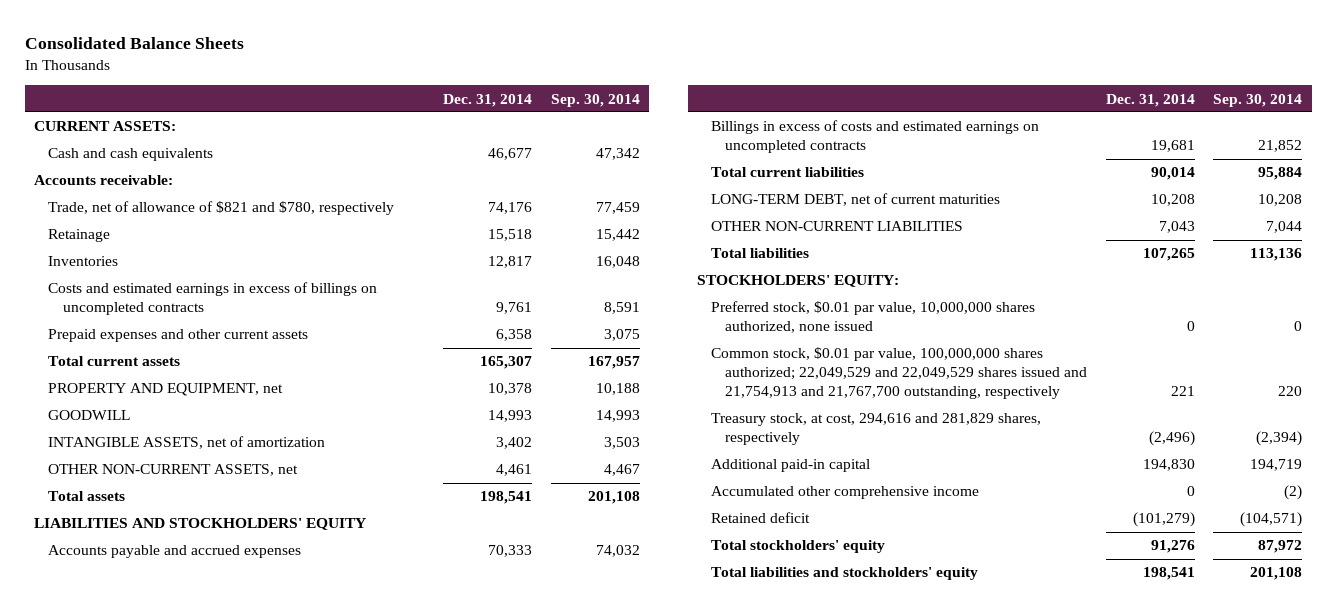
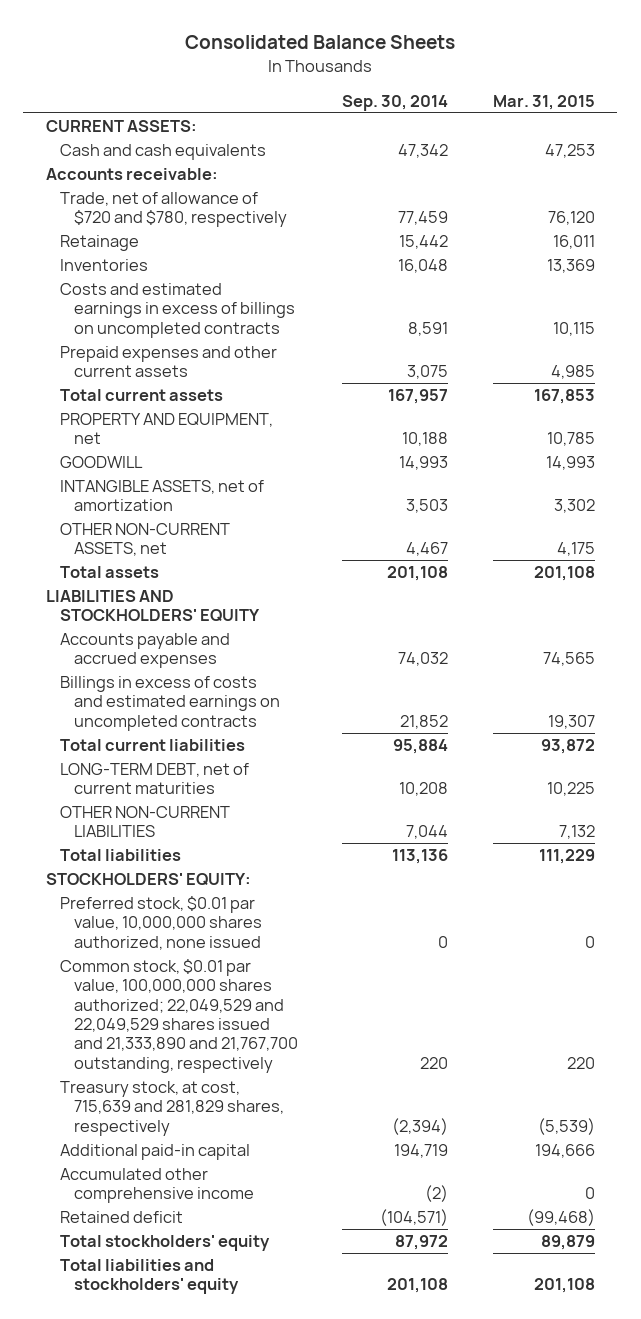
[443,93,533,107] Dec. 31, 2014 -> none
none -> [493,94,596,110] Mar. 31, 2015
[48,201,395,216] Trade, net of allowance of $821 and $780, respectively -> [59,192,287,228] Trade, net of allowance of $720 and $780, respectively
[711,347,1088,400] Common stock, $0.01 par value, 100,000,000 shares authorized; 22,049,529 and 22,049,529 shares issued and 21,754,913 and 21,767,700 outstanding, respectively -> [59,959,298,1073] Common stock, $0.01 par value, 100,000,000 shares authorized; 22,049,529 and 22,049,529 shares issued and 21,333,890 and 21,767,700 outstanding, respectively
[711,413,1042,446] Treasury stock, at cost, 294,616 and 281,829 shares, respectively -> [59,1081,284,1136] Treasury stock, at cost, 715,639 and 281,829 shares, respectively

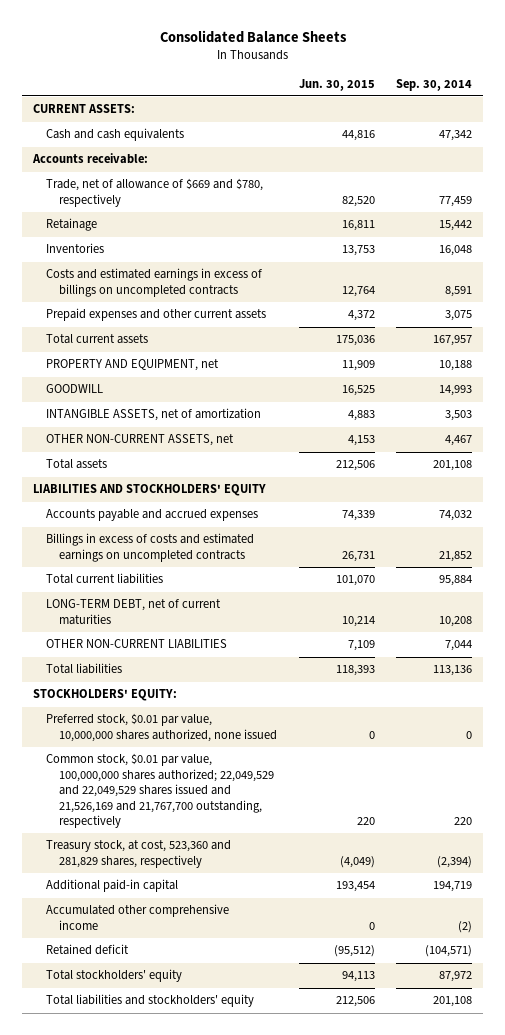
[493,94,596,110] Mar. 31, 2015 -> none
none -> [298,78,375,91] Jun. 30, 2015
[59,192,287,228] Trade, net of allowance of $720 and $780, respectively -> [46,178,264,207] Trade, net of allowance of $669 and $780, respectively
[59,959,298,1073] Common stock, $0.01 par value, 100,000,000 shares authorized; 22,049,529 and 22,049,529 shares issued and 21,333,890 and 21,767,700 outstanding, respectively -> [46,753,275,829] Common stock, $0.01 par value, 100,000,000 shares authorized; 22,049,529 and 22,049,529 shares issued and 21,526,169 and 21,767,700 outstanding, respectively
[59,1081,284,1136] Treasury stock, at cost, 715,639 and 281,829 shares, respectively -> [46,840,232,868] Treasury stock, at cost, 523,360 and 281,829 shares, respectively

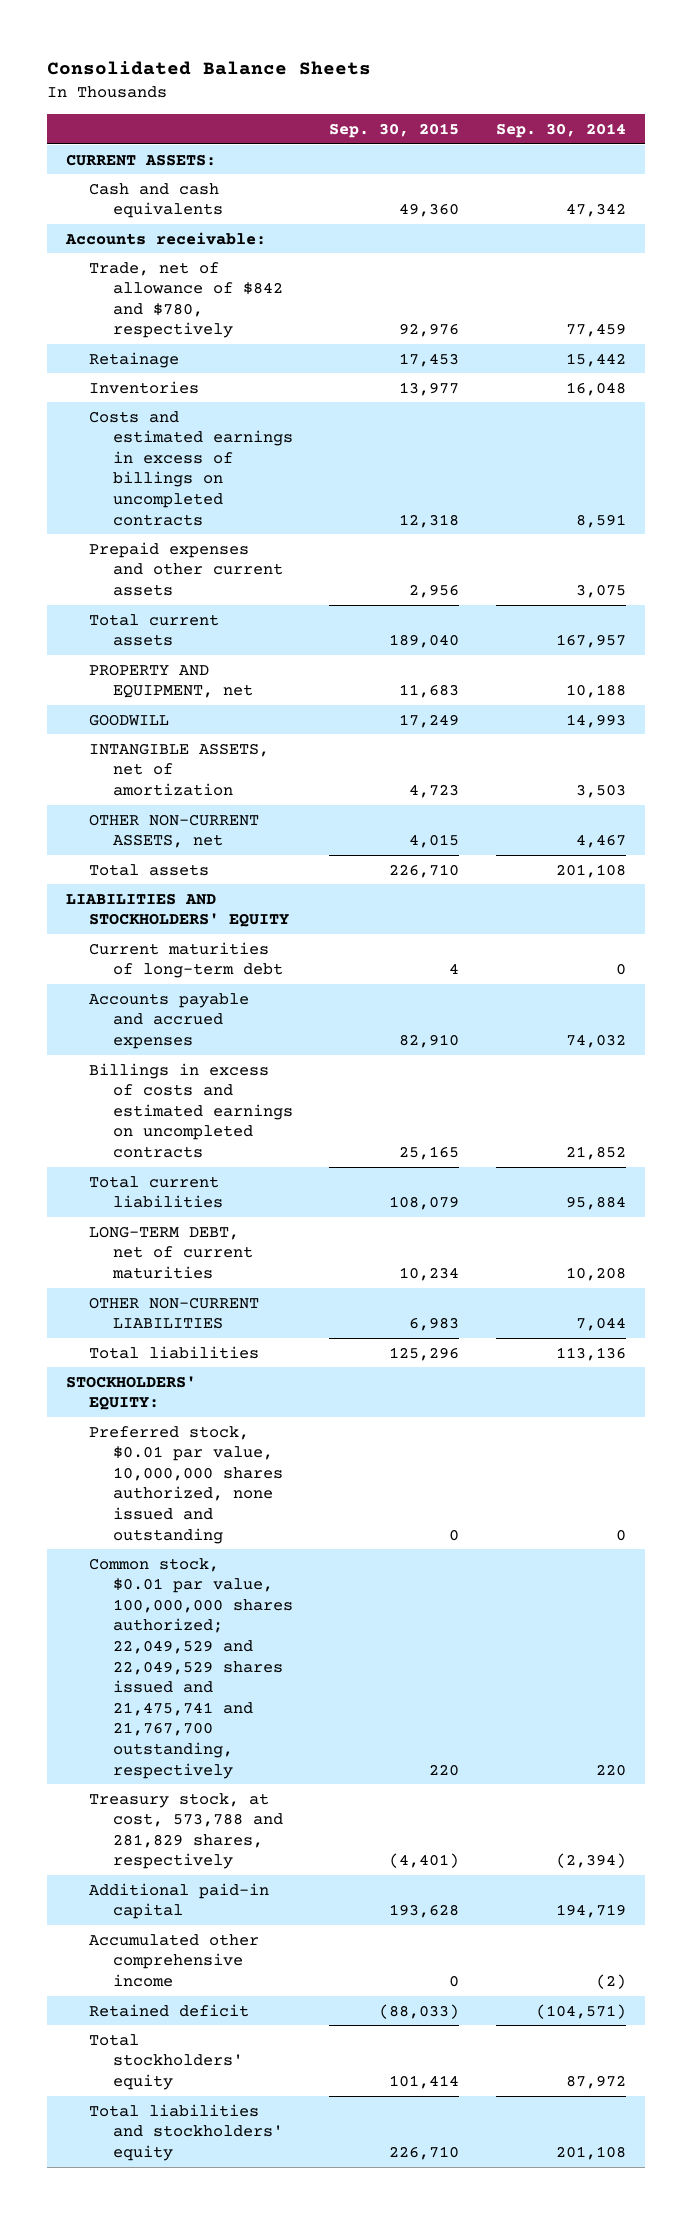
[298,78,375,91] Jun. 30, 2015 -> none
none -> [329,122,460,138] Sep. 30, 2015
[46,178,264,207] Trade, net of allowance of $669 and $780, respectively -> [89,261,283,339] Trade, net of allowance of $842 and $780, respectively
none -> [89,941,283,979] Current maturities of long-term debt
[46,713,278,742] Preferred stock, $0.01 par value, 10,000,000 shares authorized, none issued -> [89,1425,283,1544] Preferred stock, $0.01 par value, 10,000,000 shares authorized, none issued and outstanding
[46,753,275,829] Common stock, $0.01 par value, 100,000,000 shares authorized; 22,049,529 and 22,049,529 shares issued and 21,526,169 and 21,767,700 outstanding, respectively -> [89,1557,293,1779] Common stock, $0.01 par value, 100,000,000 shares authorized; 22,049,529 and 22,049,529 shares issued and 21,475,741 and 21,767,700 outstanding, respectively
[46,840,232,868] Treasury stock, at cost, 523,360 and 281,829 shares, respectively -> [89,1792,283,1870] Treasury stock, at cost, 573,788 and 281,829 shares, respectively

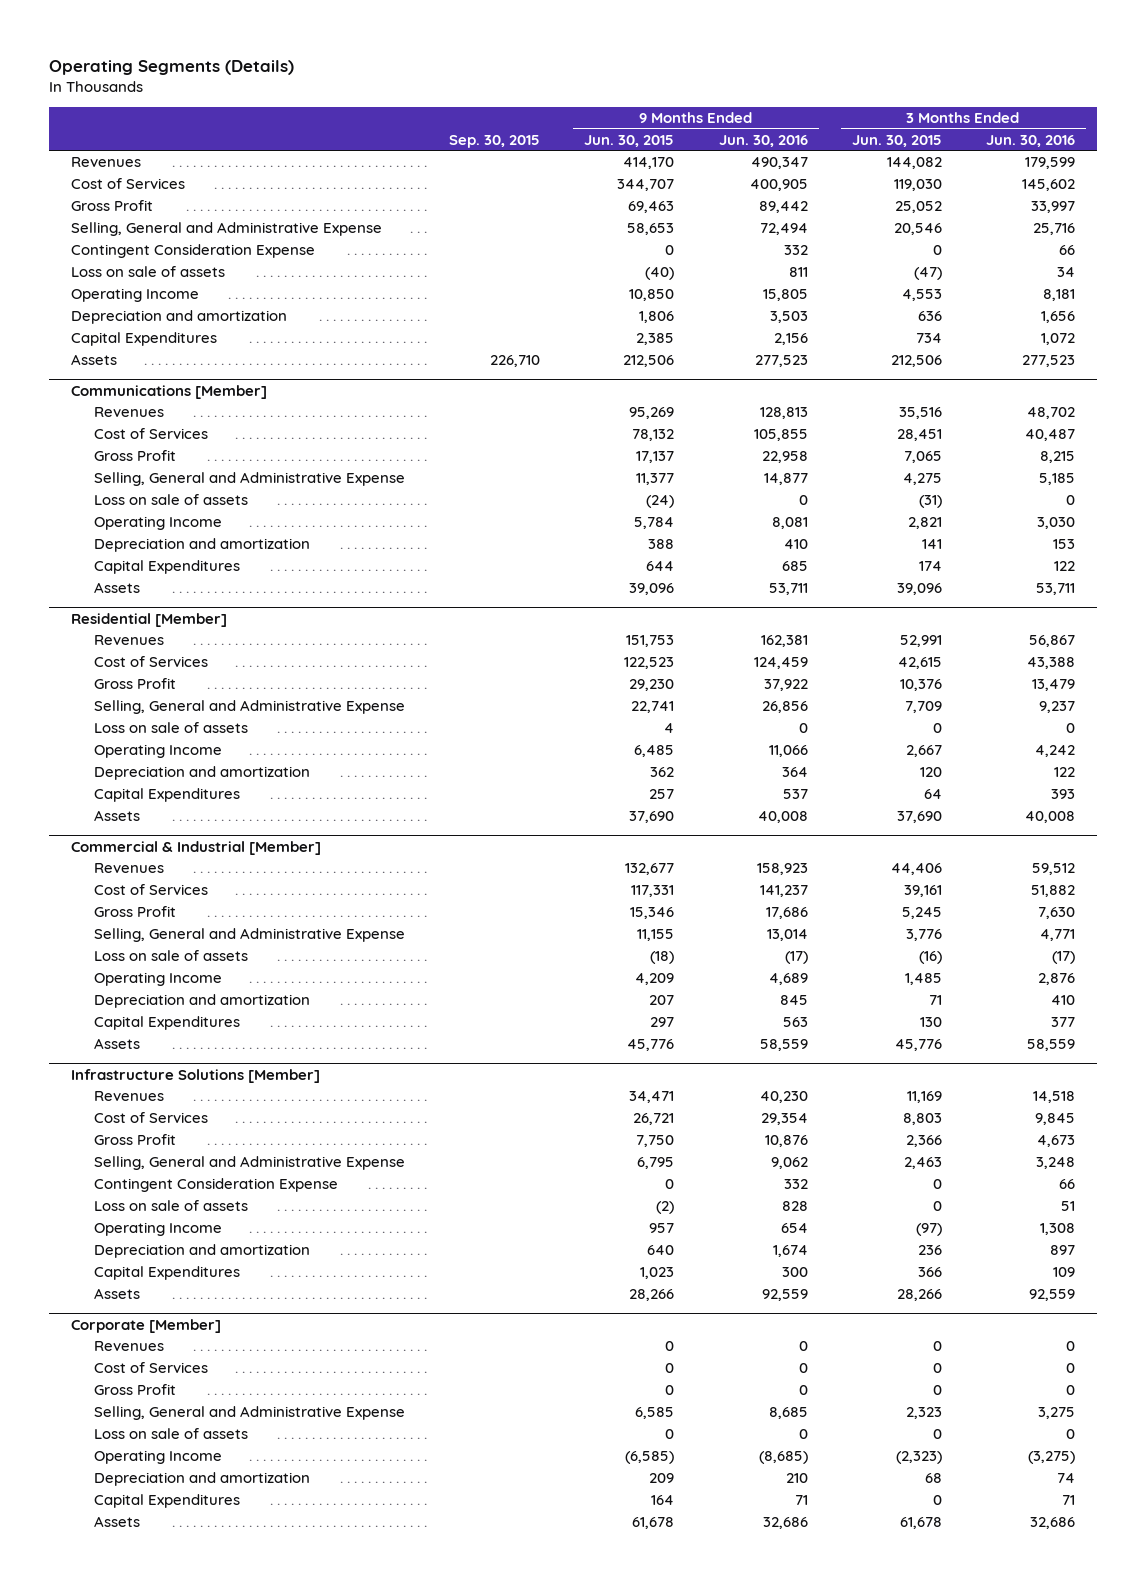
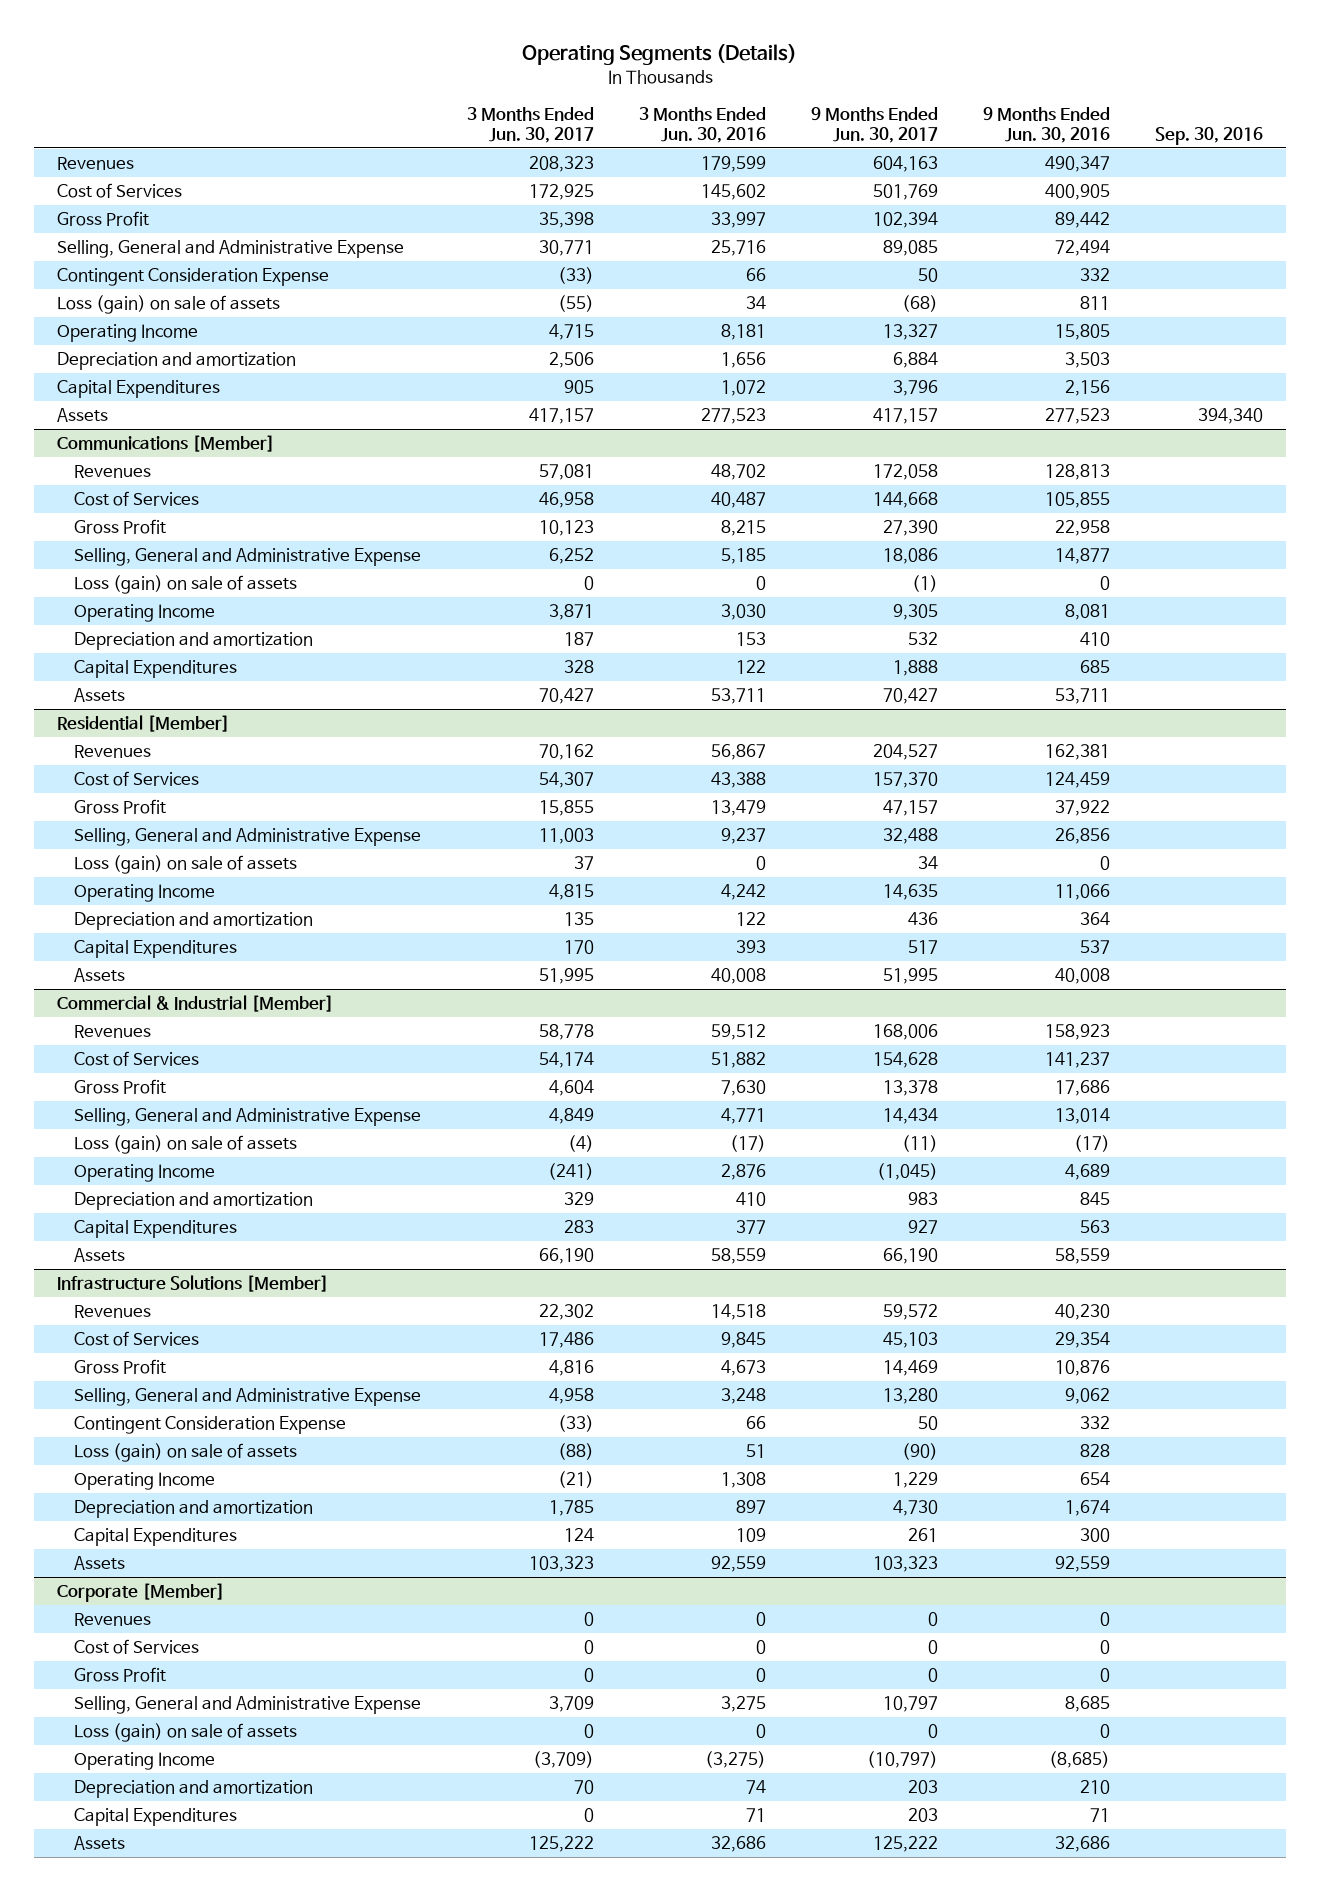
[449,134,541,148] Sep. 30, 2015 -> none
[584,134,675,147] Jun. 30, 2015 -> none
[851,134,942,147] Jun. 30, 2015 -> none
none -> [466,106,594,143] 3 Months Ended Jun. 30, 2017
none -> [810,106,938,143] 9 Months Ended Jun. 30, 2017
none -> [1155,126,1264,145] Sep. 30, 2016
[71,266,226,278] Loss on sale of assets -> [56,295,280,315] Loss (gain) on sale of assets
[93,494,248,506] Loss on sale of assets -> [74,575,298,595] Loss (gain) on sale of assets
[93,722,248,734] Loss on sale of assets -> [74,855,298,875] Loss (gain) on sale of assets
[93,950,248,962] Loss on sale of assets -> [74,1135,298,1155] Loss (gain) on sale of assets
[93,1200,248,1212] Loss on sale of assets -> [74,1443,298,1463] Loss (gain) on sale of assets
[93,1428,248,1440] Loss on sale of assets -> [74,1723,298,1743] Loss (gain) on sale of assets

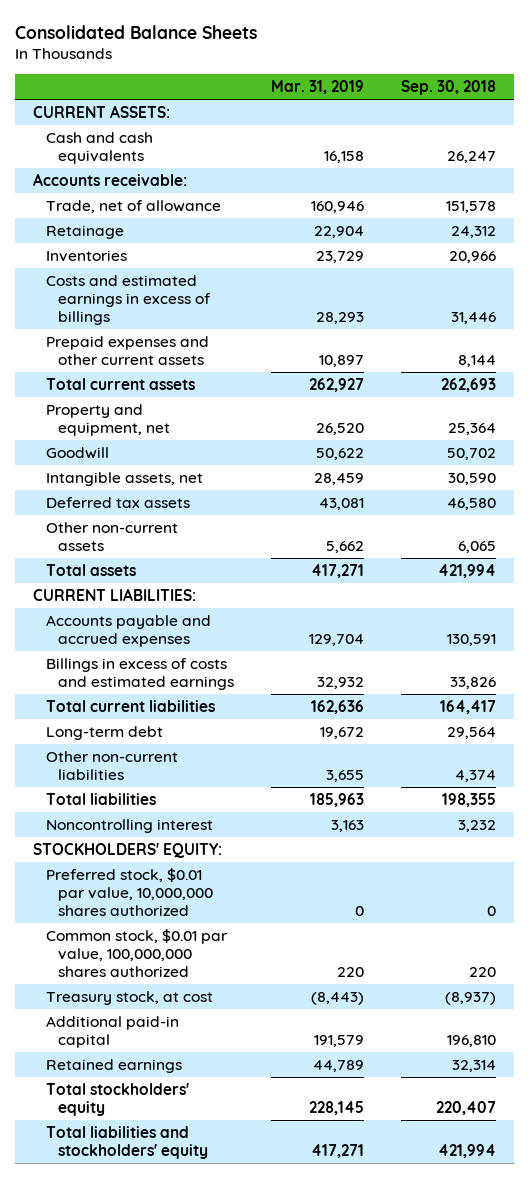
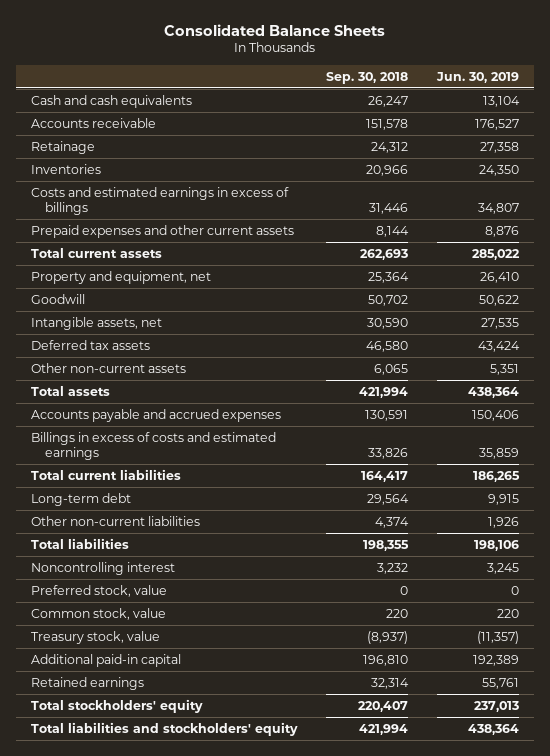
[270,80,364,95] Mar. 31, 2019 -> none
none -> [436,71,520,83] Jun. 30, 2019
[33,104,171,118] CURRENT ASSETS: -> none
[33,172,188,186] Accounts receivable: -> none
[45,199,221,213] Trade, net of allowance -> [30,117,156,128] Accounts receivable
[33,587,197,601] CURRENT LIABILITIES: -> none
[33,842,223,858] STOCKHOLDERS' EQUITY: -> none
[45,867,214,917] Preferred stock, $0.01 par value, 10,000,000 shares authorized -> [30,584,167,597] Preferred stock, value
[45,928,228,978] Common stock, $0.01 par value, 100,000,000 shares authorized -> [30,607,166,620] Common stock, value
[45,990,213,1005] Treasury stock, at cost -> [30,630,160,644] Treasury stock, value

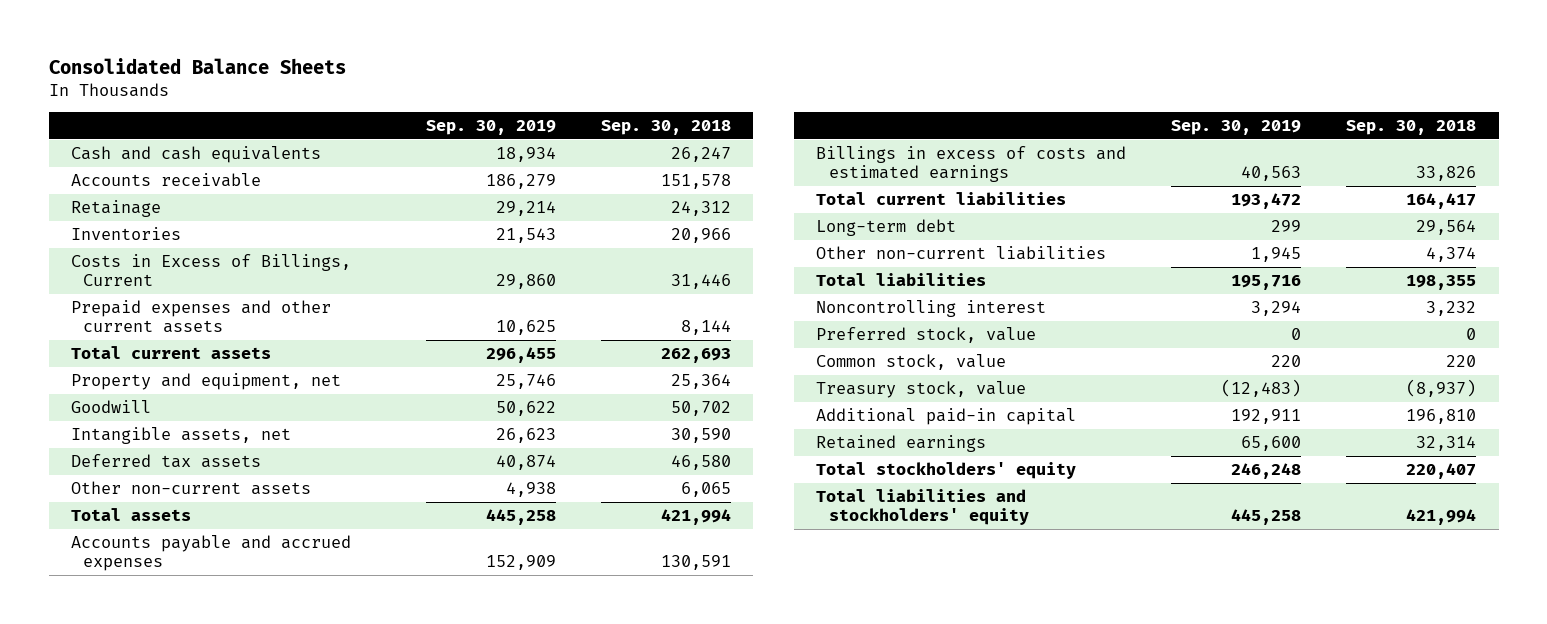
[436,71,520,83] Jun. 30, 2019 -> none
none -> [425,120,556,136] Sep. 30, 2019
[30,186,289,216] Costs and estimated earnings in excess of billings -> [70,253,351,287] Costs in Excess of Billings, Current

